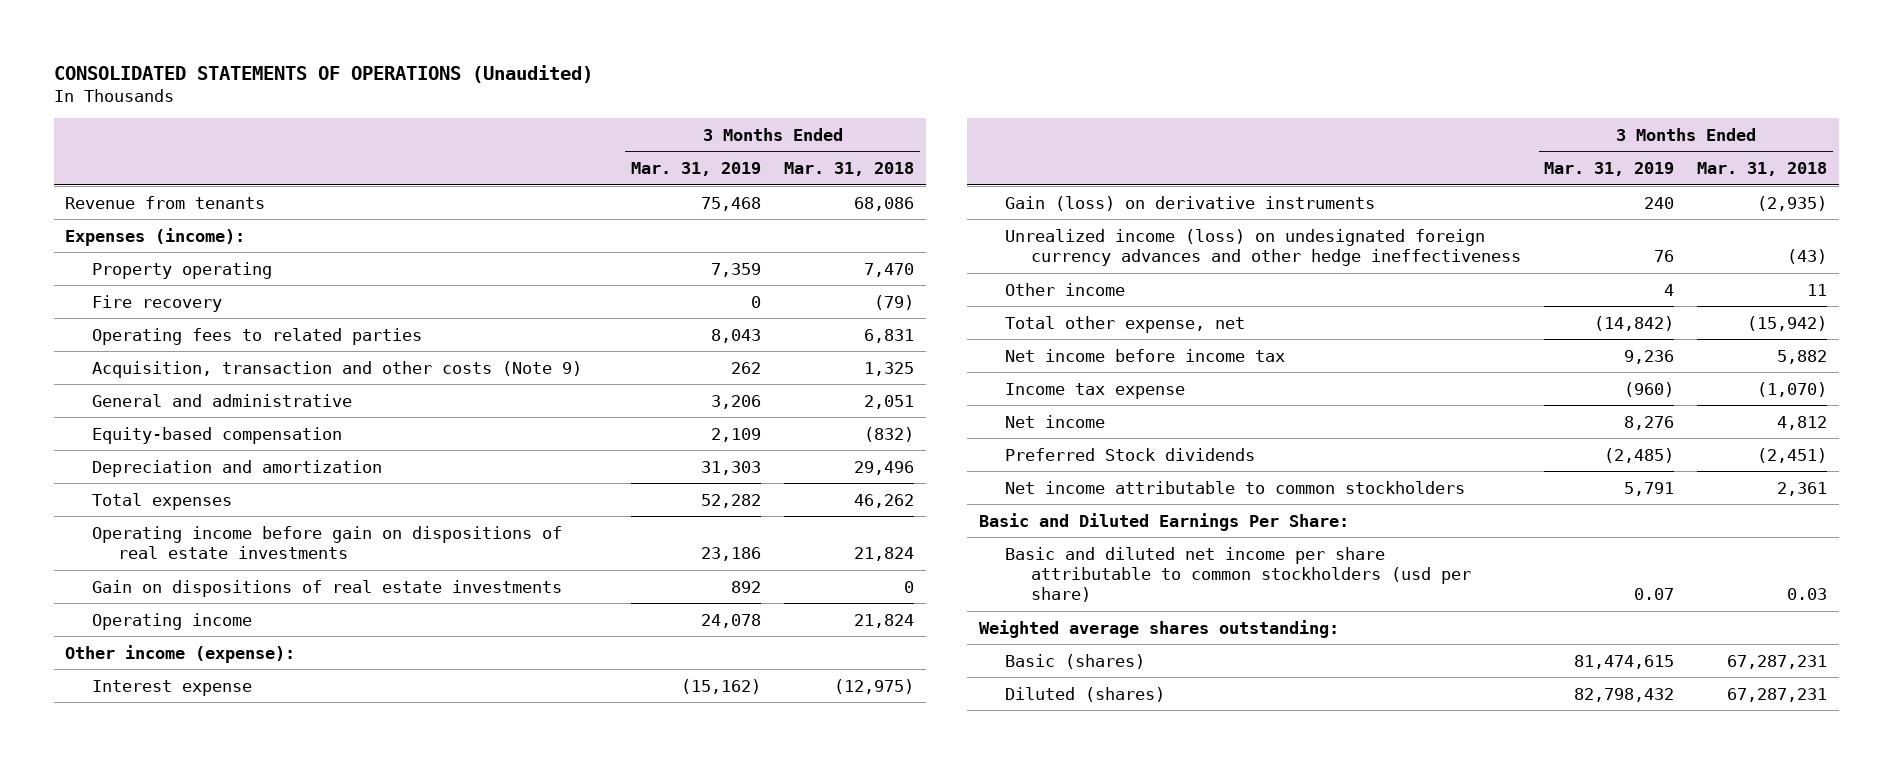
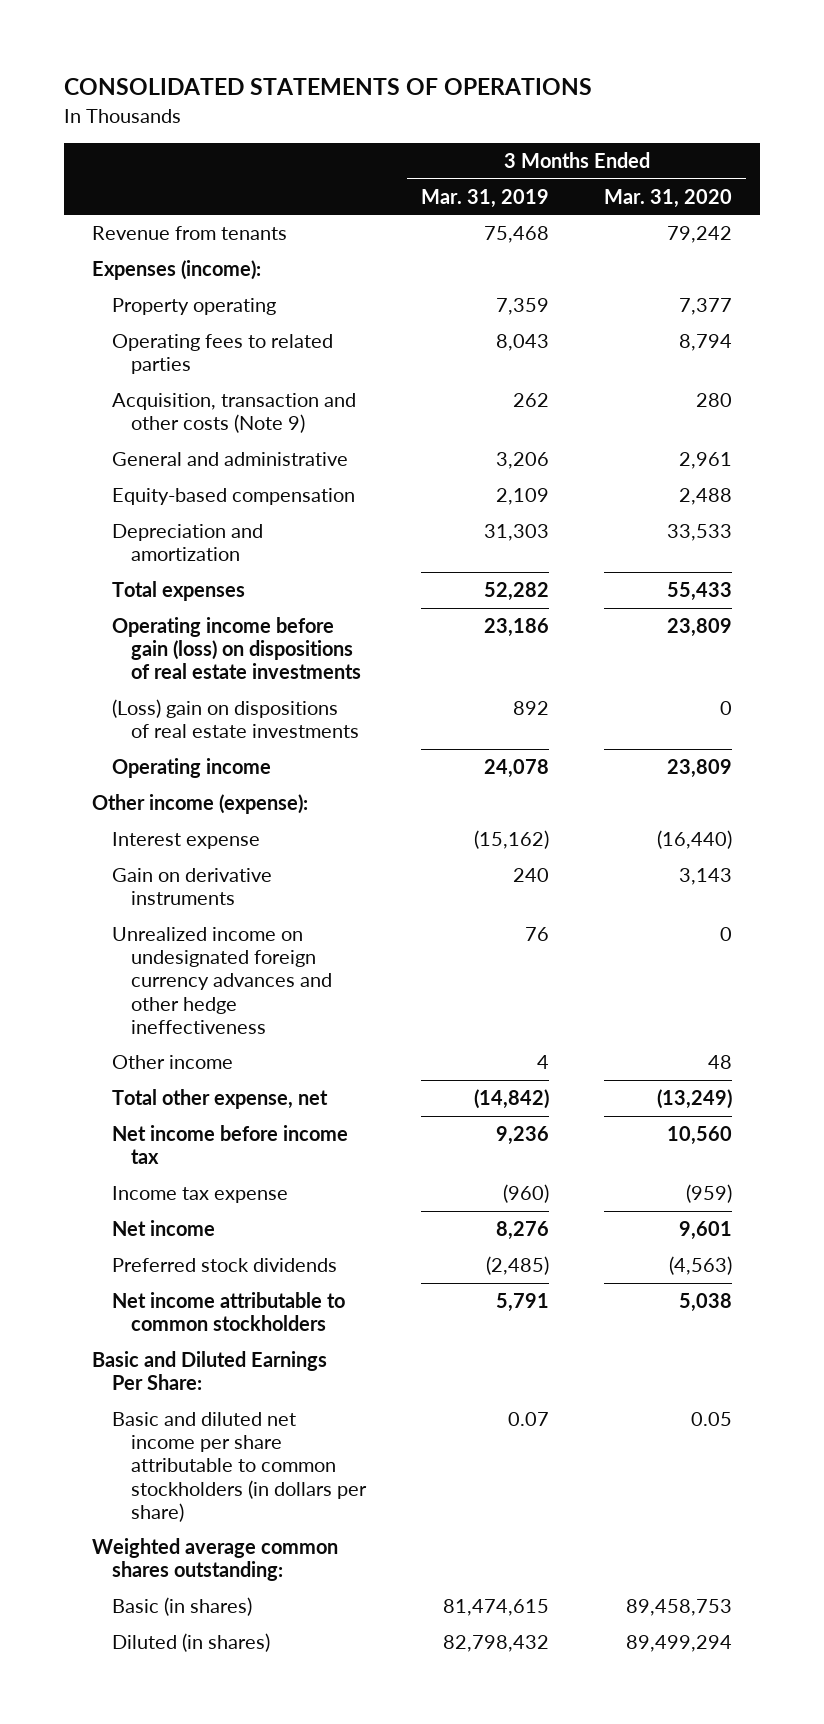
[53,64,593,83] CONSOLIDATED STATEMENTS OF OPERATIONS (Unaudited) -> [64,78,593,96] CONSOLIDATED STATEMENTS OF OPERATIONS
[784,162,915,177] Mar. 31, 2018 -> none
none -> [604,188,733,208] Mar. 31, 2020
[91,294,222,312] Fire recovery -> none
[91,525,562,559] Operating income before gain on dispositions of real estate investments -> [111,617,362,680] Operating income before gain (loss) on dispositions of real estate investments
[91,579,562,597] Gain on dispositions of real estate investments -> [111,699,360,739] (Loss) gain on dispositions of real estate investments
[1004,195,1375,211] Gain (loss) on derivative instruments -> [111,868,272,906] Gain on derivative instruments
[1004,228,1522,266] Unrealized income (loss) on undesignated foreign currency advances and other hedge ineffectiveness -> [111,927,333,1034] Unrealized income on undesignated foreign currency advances and other hedge ineffectiveness
[1004,447,1255,461] Preferred Stock dividends -> [111,1258,337,1273] Preferred stock dividends
[1004,546,1472,603] Basic and diluted net income per share attributable to common stockholders (usd per share) -> [111,1412,368,1522] Basic and diluted net income per share attributable to common stockholders (in dollars per share)
[978,619,1339,638] Weighted average shares outstanding: -> [91,1538,338,1582] Weighted average common shares outstanding:
[1004,653,1145,669] Basic (shares) -> [111,1597,252,1617] Basic (in shares)
[1004,686,1165,702] Diluted (shares) -> [111,1633,270,1653] Diluted (in shares)

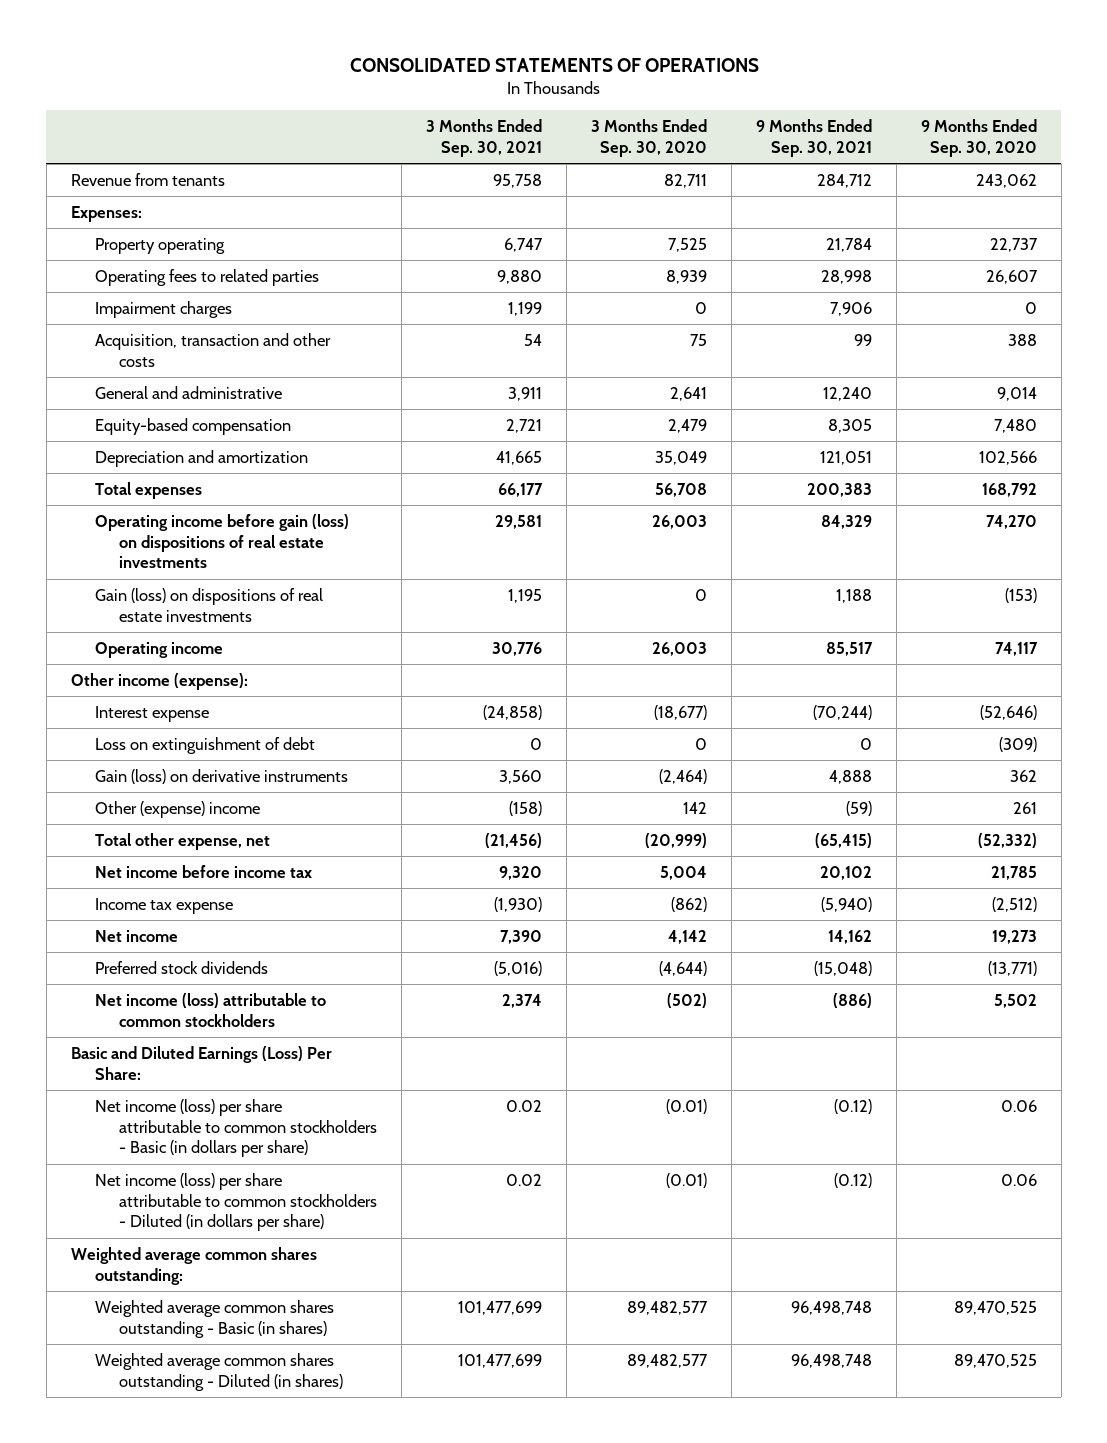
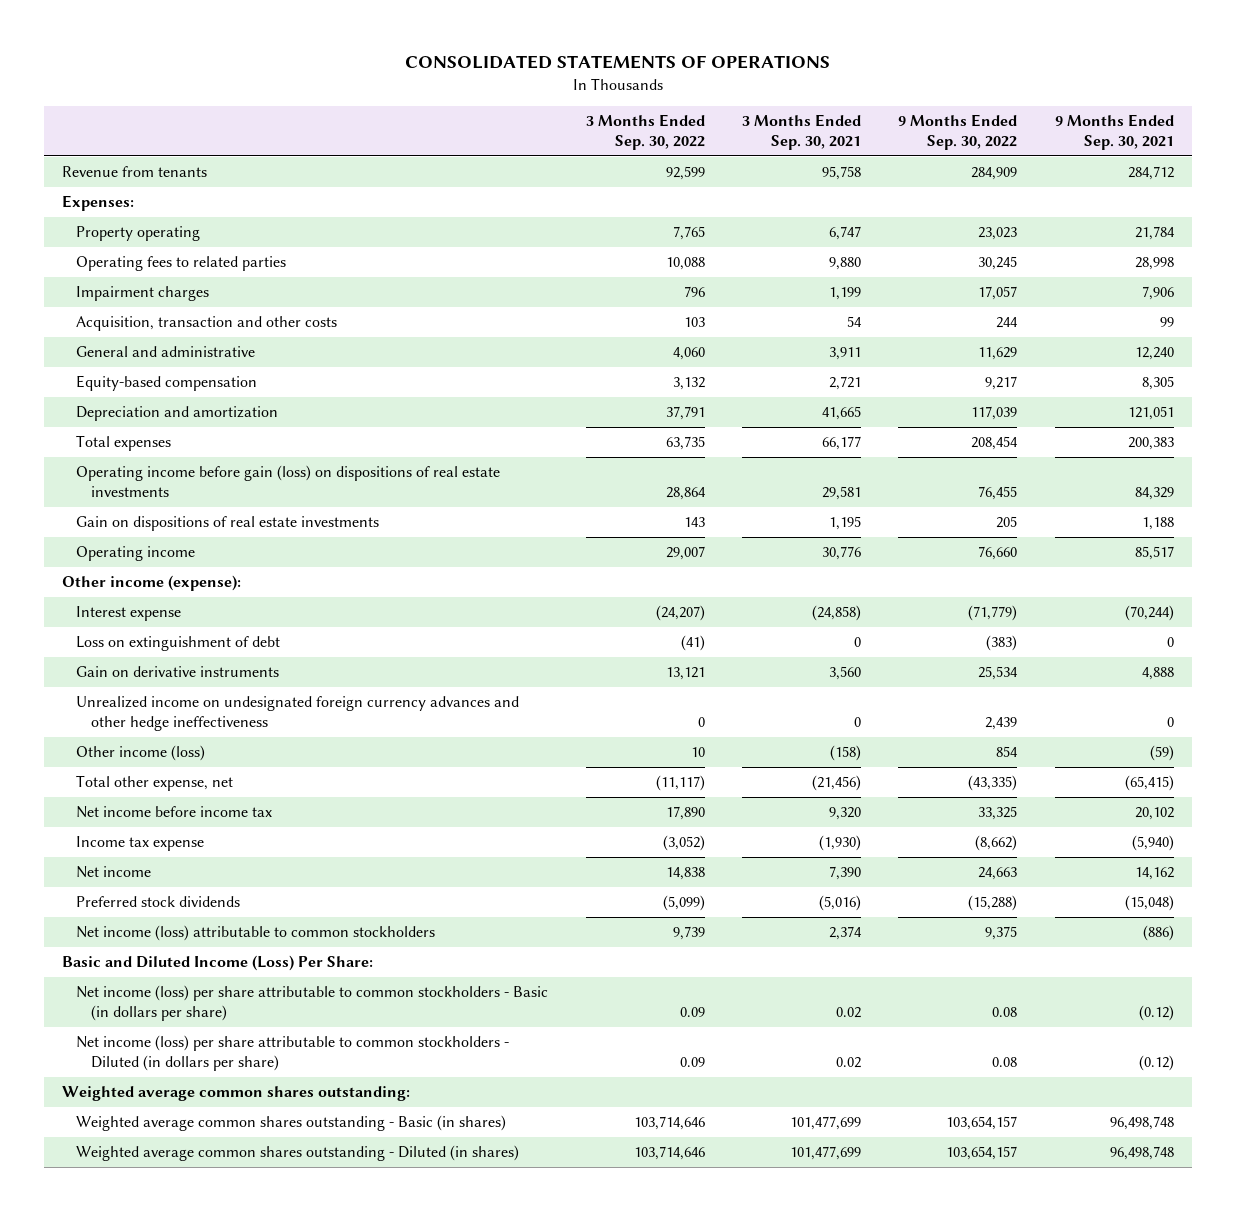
[590,119,707,157] 3 Months Ended Sep. 30, 2020 -> none
[920,119,1037,157] 9 Months Ended Sep. 30, 2020 -> none
none -> [585,113,705,150] 3 Months Ended Sep. 30, 2022
none -> [898,113,1018,150] 9 Months Ended Sep. 30, 2022
[95,587,324,622] Gain (loss) on dispositions of real estate investments -> [76,516,380,532] Gain on dispositions of real estate investments
[95,768,349,784] Gain (loss) on derivative instruments -> [76,666,280,678] Gain on derivative instruments
none -> [76,696,520,731] Unrealized income on undesignated foreign currency advances and other hedge ineffectiveness
[95,800,261,818] Other (expense) income -> [76,745,206,762] Other income (loss)
[70,1045,332,1080] Basic and Diluted Earnings (Loss) Per Share: -> [62,955,374,972] Basic and Diluted Income (Loss) Per Share:

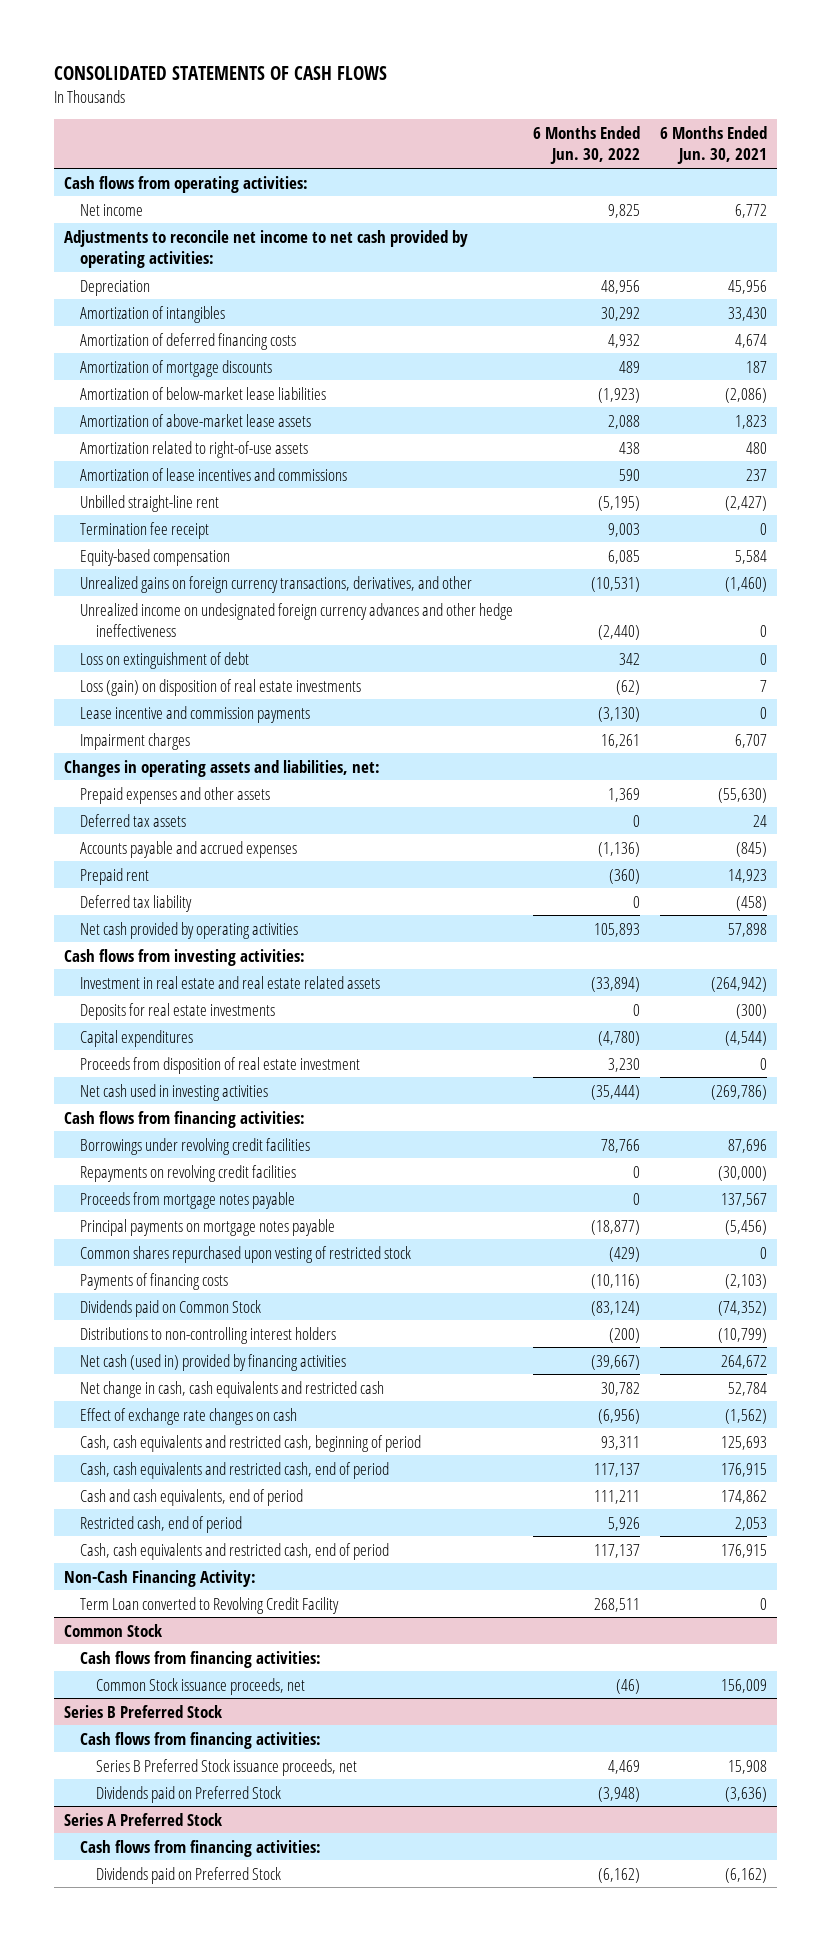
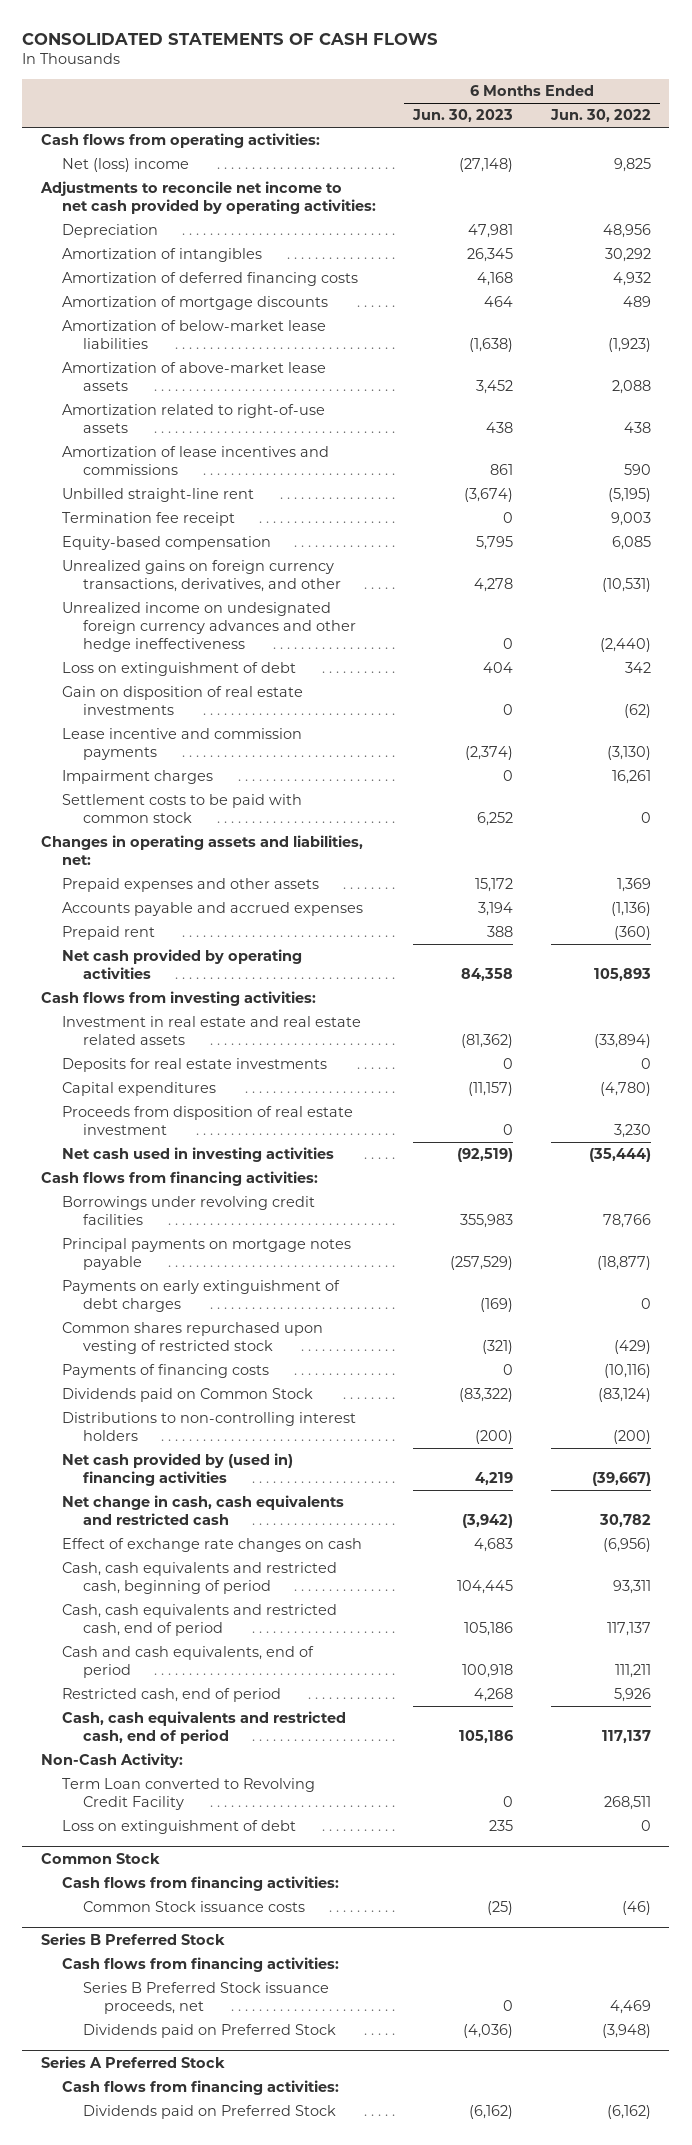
[659,125,767,165] 6 Months Ended Jun. 30, 2021 -> none
none -> [412,109,514,123] Jun. 30, 2023
[79,203,143,216] Net income -> [61,158,189,173] Net (loss) income
[79,678,361,696] Loss (gain) on disposition of real estate investments -> [61,686,303,716] Gain on disposition of real estate investments
none -> [61,794,302,824] Settlement costs to be paid with common stock
[79,813,186,827] Deferred tax assets -> none
[79,894,192,912] Deferred tax liability -> none
[79,1164,296,1182] Repayments on revolving credit facilities -> none
[79,1191,295,1209] Proceeds from mortgage notes payable -> none
none -> [61,1280,340,1313] Payments on early extinguishment of debt charges
[79,1353,346,1371] Net cash (used in) provided by financing activities -> [61,1453,293,1487] Net cash provided by (used in) financing activities
[64,1569,257,1587] Non-Cash Financing Activity: -> [41,1753,184,1769] Non-Cash Activity:
none -> [61,1820,296,1835] Loss on extinguishment of debt
[95,1677,305,1695] Common Stock issuance proceeds, net -> [82,1901,305,1913] Common Stock issuance costs

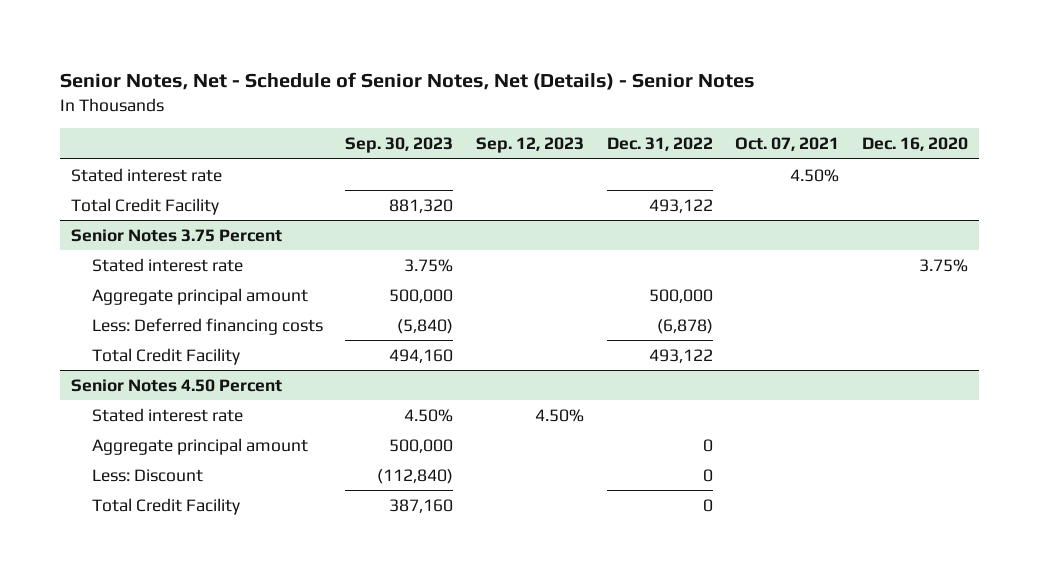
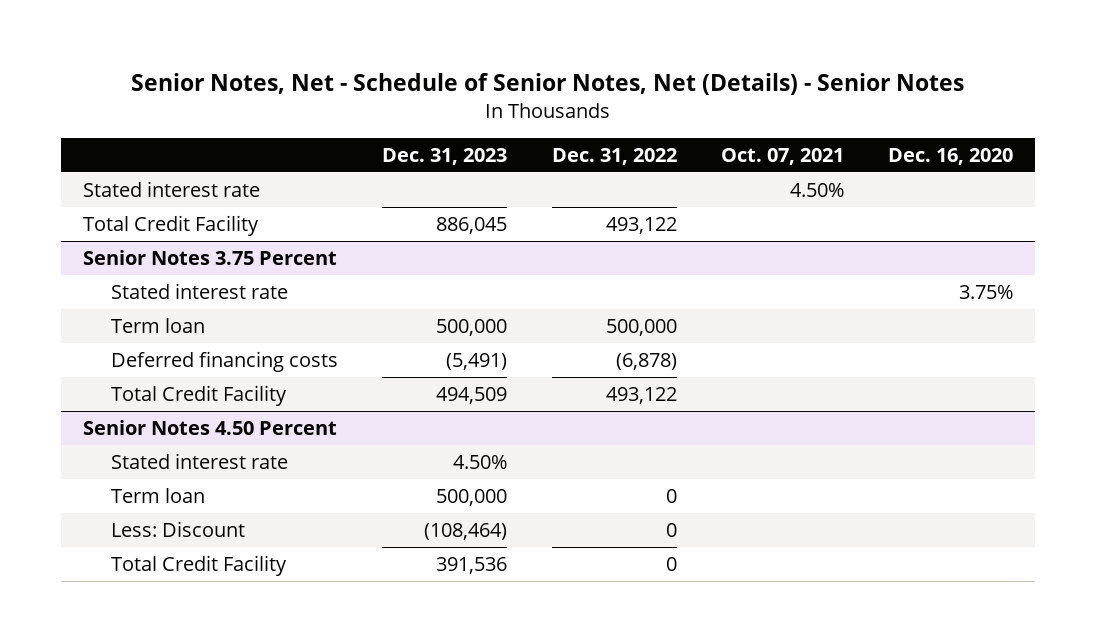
[345,137,454,154] Sep. 30, 2023 -> none
[476,137,585,154] Sep. 12, 2023 -> none
none -> [382,147,508,165] Dec. 31, 2023
[91,287,308,305] Aggregate principal amount -> [111,318,206,334] Term loan
[91,317,323,335] Less: Deferred financing costs -> [111,351,339,373] Deferred financing costs
[91,437,308,455] Aggregate principal amount -> [111,488,206,504] Term loan

